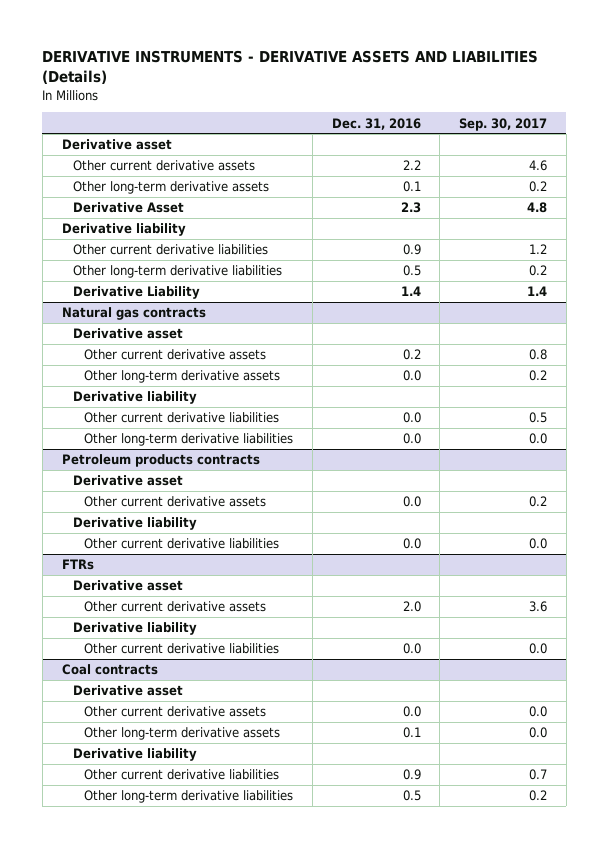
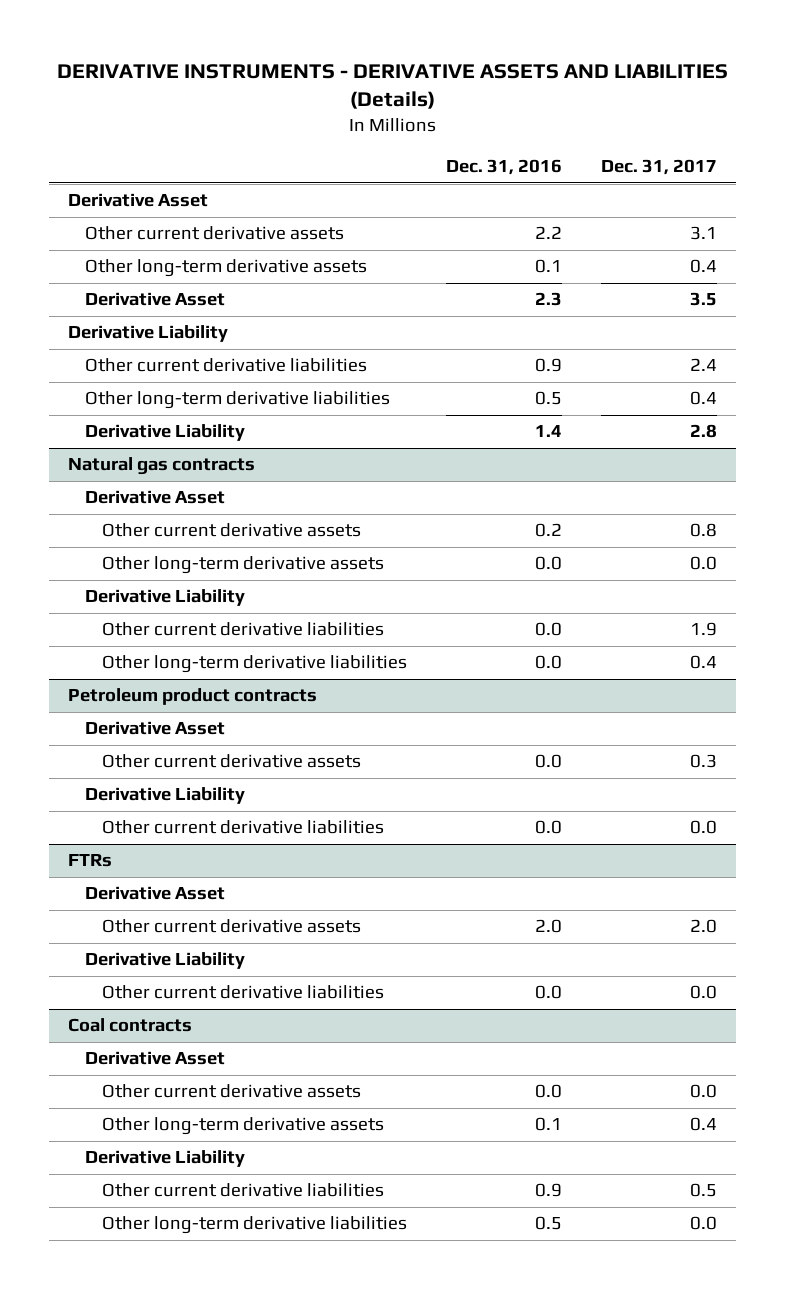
[459,117,548,131] Sep. 30, 2017 -> none
none -> [600,159,717,176] Dec. 31, 2017
[61,139,172,151] Derivative asset -> [68,193,209,208] Derivative Asset
[61,223,186,237] Derivative liability -> [68,325,229,343] Derivative Liability
[72,328,183,340] Derivative asset -> [85,490,226,505] Derivative Asset
[72,391,197,405] Derivative liability -> [85,589,246,607] Derivative Liability
[61,454,260,468] Petroleum products contracts -> [68,688,318,706] Petroleum product contracts
[72,475,183,487] Derivative asset -> [85,721,226,736] Derivative Asset
[72,517,197,531] Derivative liability -> [85,787,246,805] Derivative Liability
[72,580,183,592] Derivative asset -> [85,886,226,901] Derivative Asset
[72,622,197,636] Derivative liability -> [85,952,246,970] Derivative Liability
[72,685,183,697] Derivative asset -> [85,1051,226,1066] Derivative Asset
[72,748,197,762] Derivative liability -> [85,1150,246,1168] Derivative Liability

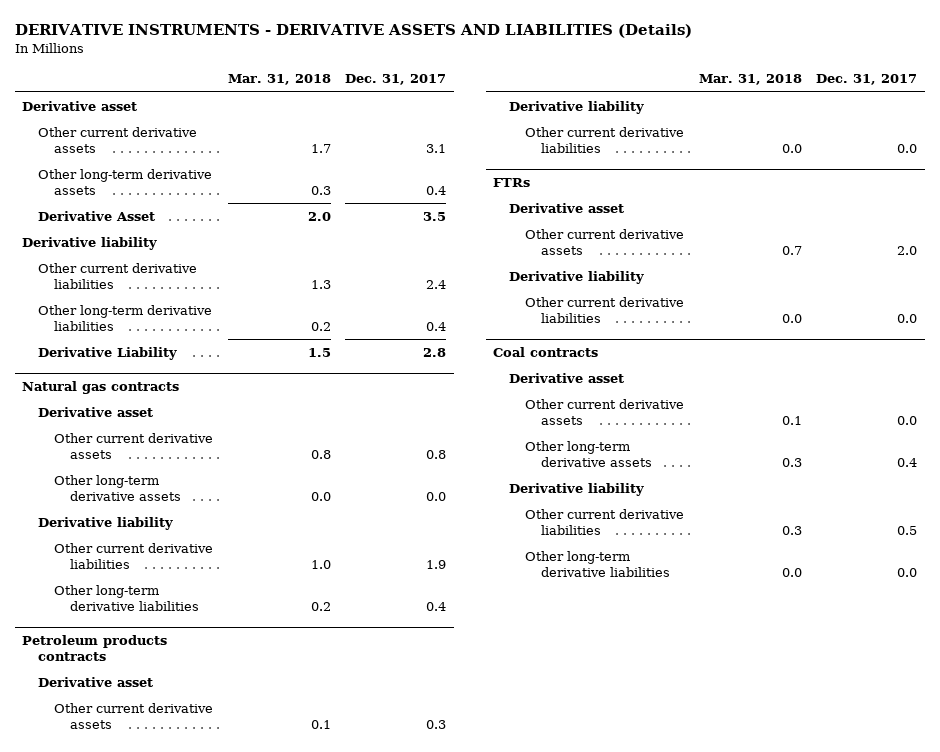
[445,159,562,176] Dec. 31, 2016 -> none
none -> [227,74,331,86] Mar. 31, 2018
[68,193,209,208] Derivative Asset -> [22,100,138,111] Derivative asset
[68,325,229,343] Derivative Liability -> [22,236,158,250] Derivative liability
[85,490,226,505] Derivative Asset -> [38,406,154,417] Derivative asset
[85,589,246,607] Derivative Liability -> [38,516,174,530] Derivative liability
[68,688,318,706] Petroleum product contracts -> [22,634,168,661] Petroleum products contracts
[85,721,226,736] Derivative Asset -> [38,676,154,687] Derivative asset
[85,787,246,805] Derivative Liability -> [509,100,645,114] Derivative liability
[85,886,226,901] Derivative Asset -> [509,202,625,213] Derivative asset
[85,952,246,970] Derivative Liability -> [509,270,645,284] Derivative liability
[85,1051,226,1066] Derivative Asset -> [509,372,625,383] Derivative asset
[85,1150,246,1168] Derivative Liability -> [509,482,645,496] Derivative liability

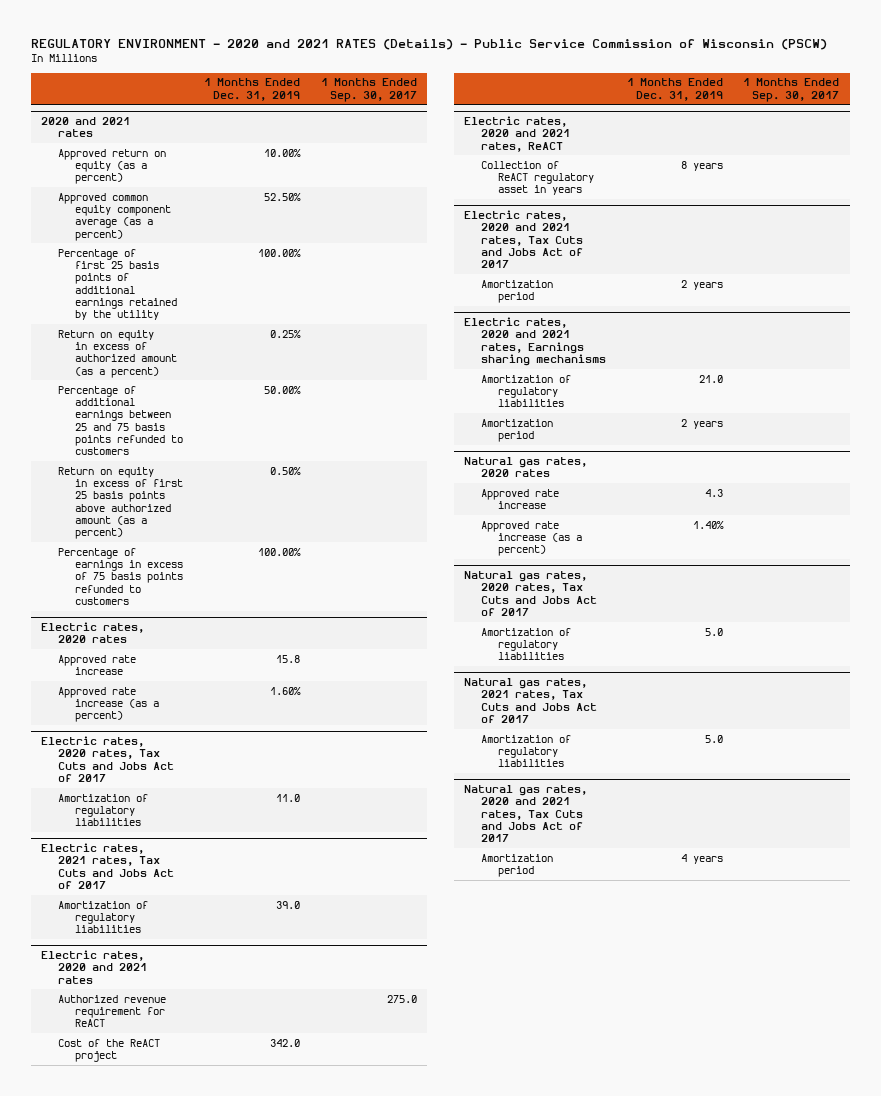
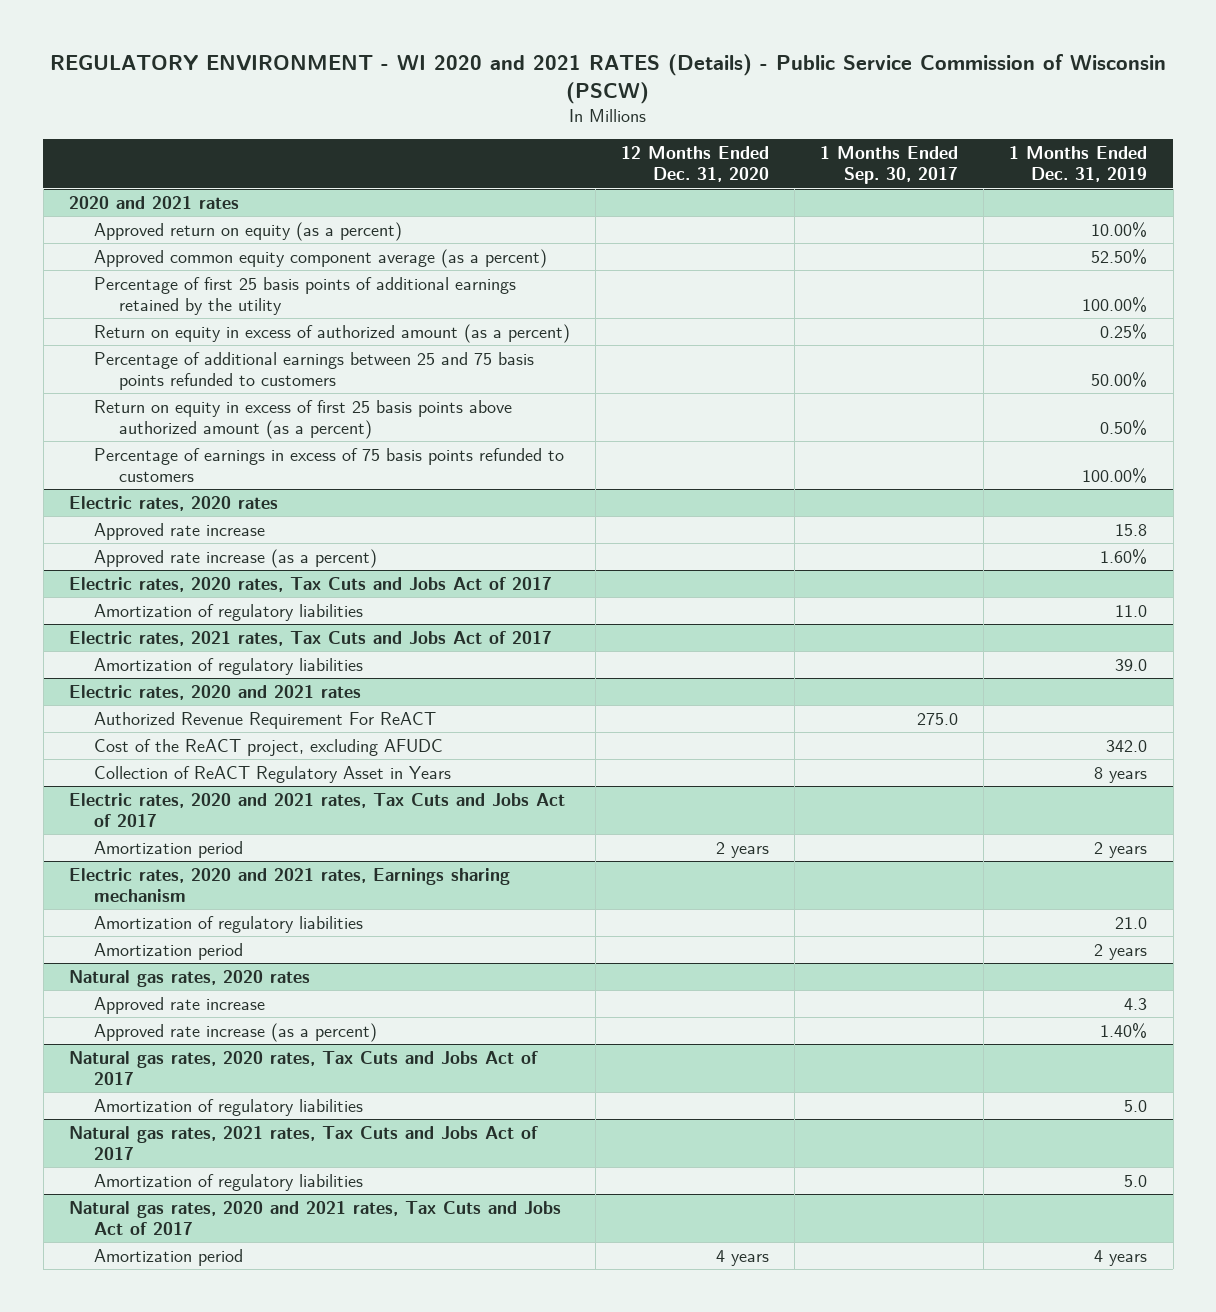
[31,38,828,50] REGULATORY ENVIRONMENT - 2020 and 2021 RATES (Details) - Public Service Commission of Wisconsin (PSCW) -> [50,54,1167,104] REGULATORY ENVIRONMENT - WI 2020 and 2021 RATES (Details) - Public Service Commission of Wisconsin (PSCW)
none -> [621,146,770,183] 12 Months Ended Dec. 31, 2020
[463,115,570,152] Electric rates, 2020 and 2021 rates, ReACT -> none
[58,994,167,1028] Authorized revenue requirement for ReACT -> [93,711,436,729] Authorized Revenue Requirement For ReACT
[58,1038,161,1063] Cost of the ReACT project -> [93,738,443,756] Cost of the ReACT project, excluding AFUDC
[480,160,594,196] Collection of ReACT regulatory asset in years -> [93,765,451,783] Collection of ReACT Regulatory Asset in Years
[463,316,606,366] Electric rates, 2020 and 2021 rates, Earnings sharing mechanisms -> [68,867,510,903] Electric rates, 2020 and 2021 rates, Earnings sharing mechanism

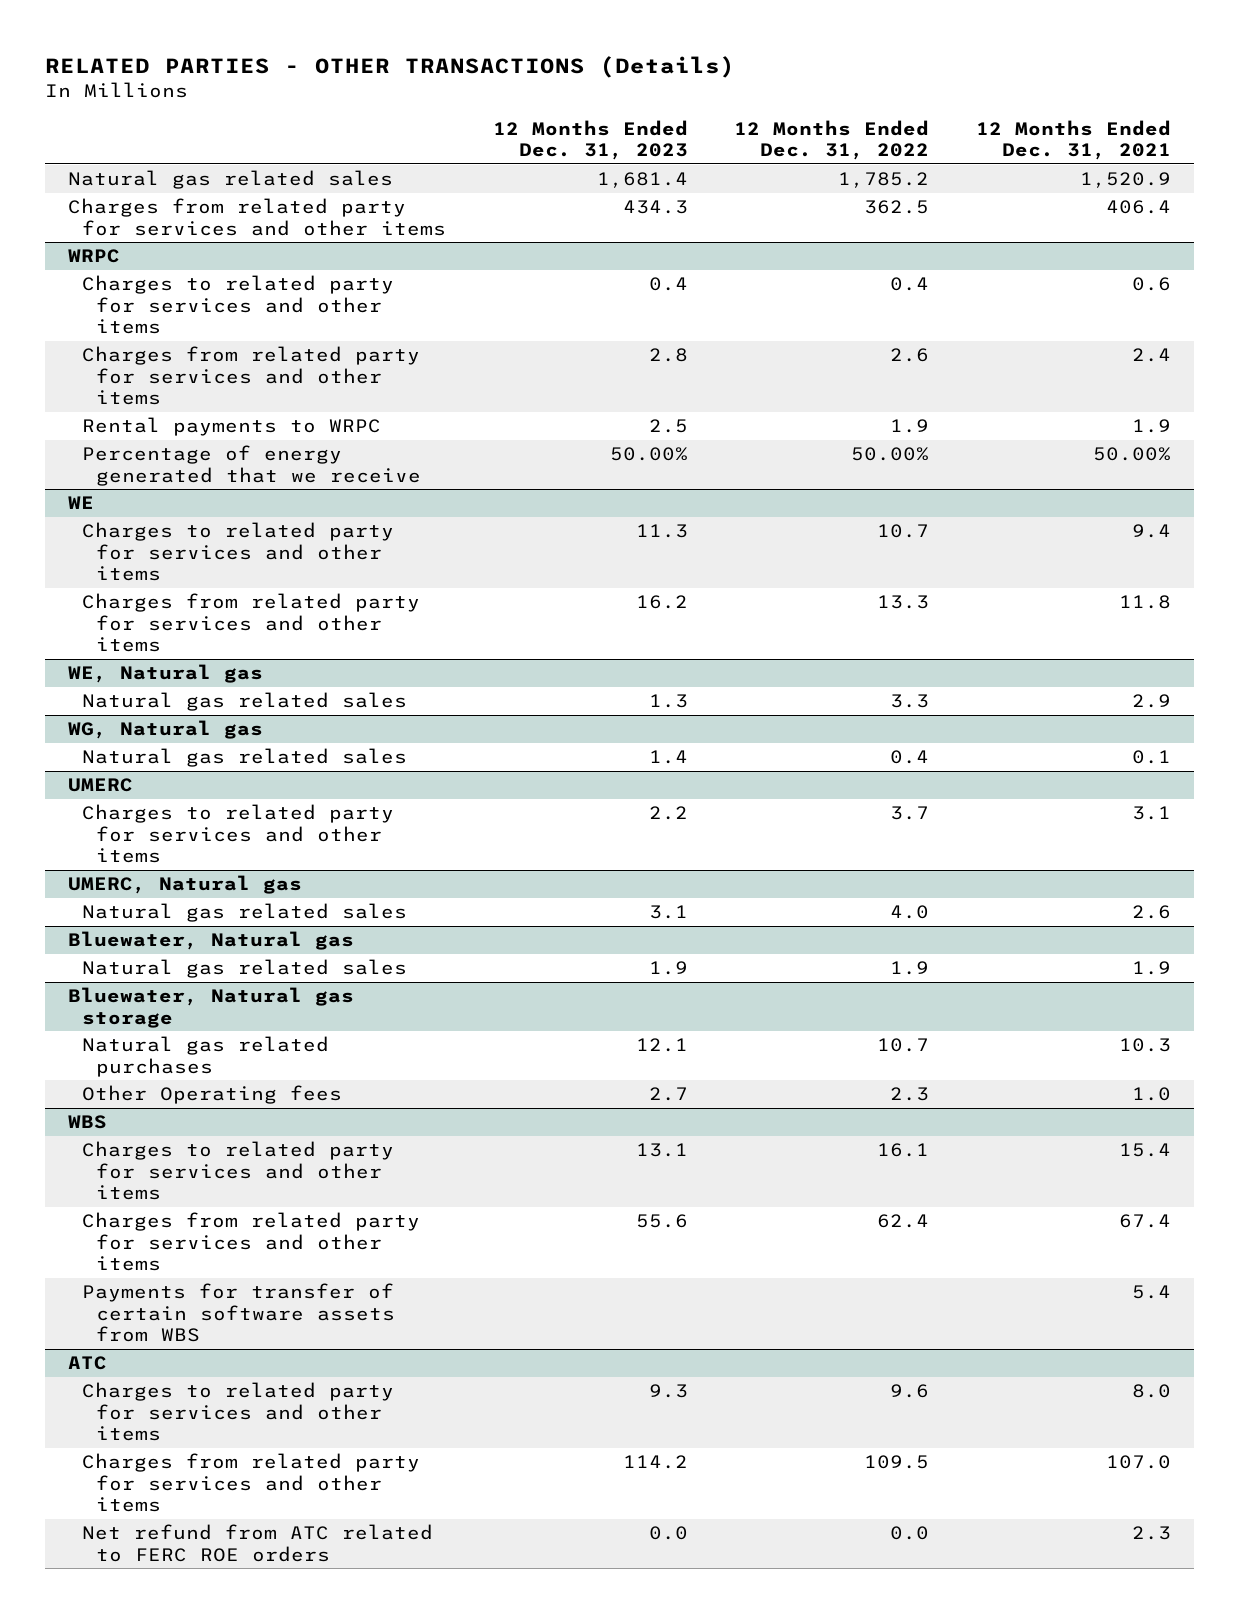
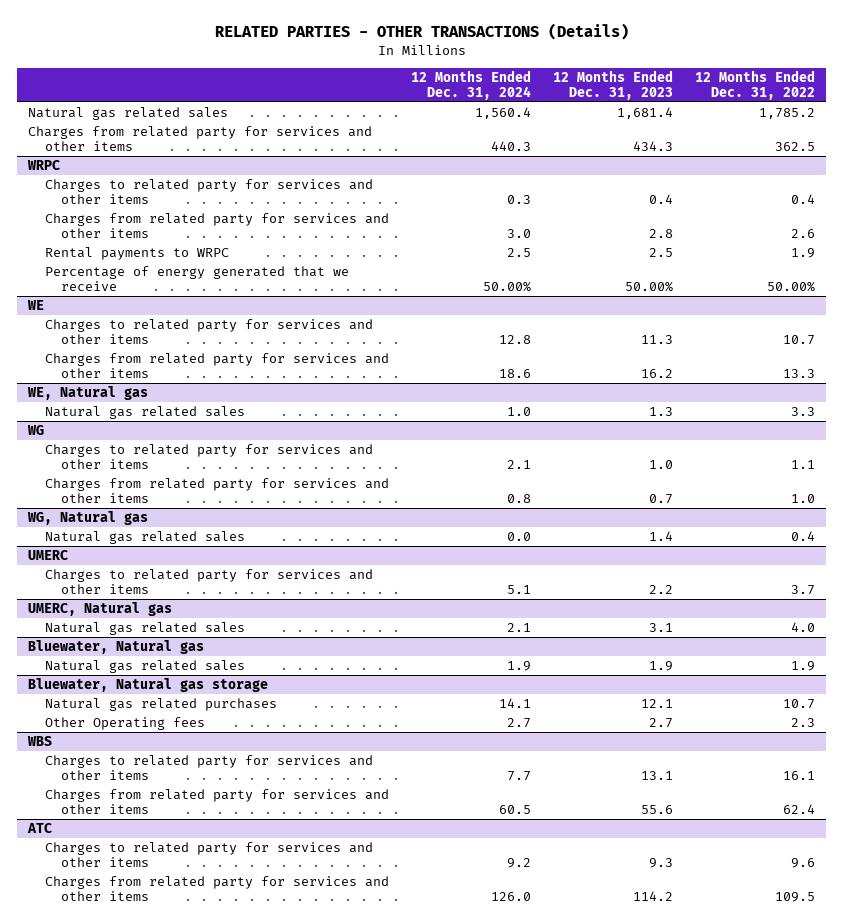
[975,119,1171,161] 12 Months Ended Dec. 31, 2021 -> none
none -> [410,69,531,100] 12 Months Ended Dec. 31, 2024
none -> [27,425,45,436] WG
none -> [44,444,373,470] Charges to related party for services and other items
none -> [44,478,389,504] Charges from related party for services and other items
[82,1283,396,1342] Payments for transfer of certain software assets from WBS -> none
[82,1524,434,1562] Net refund from ATC related to FERC ROE orders -> none

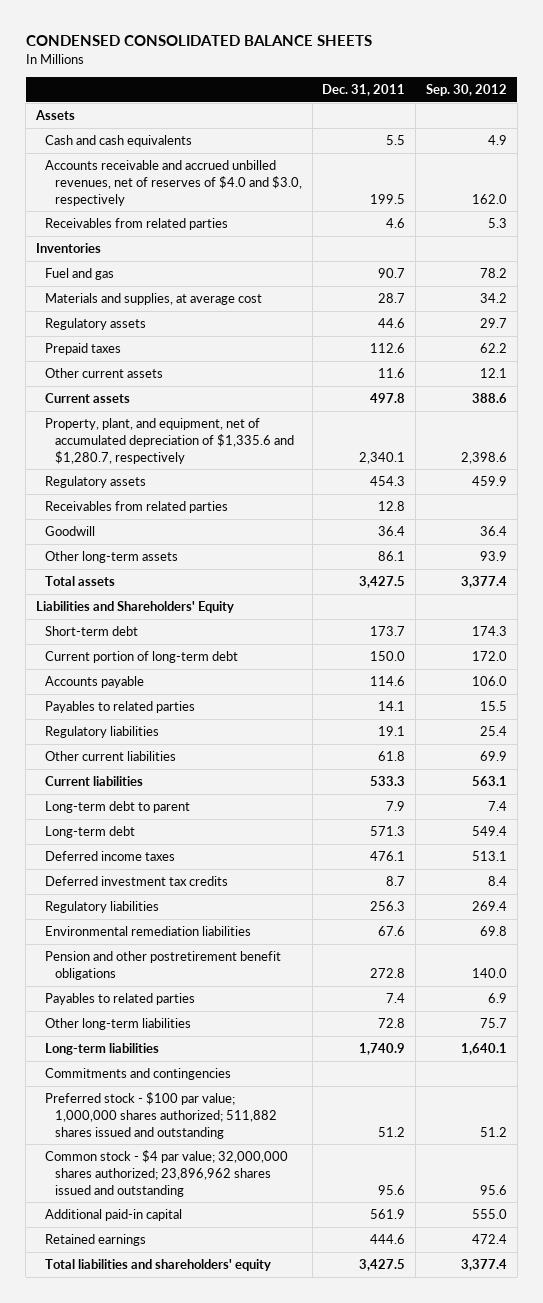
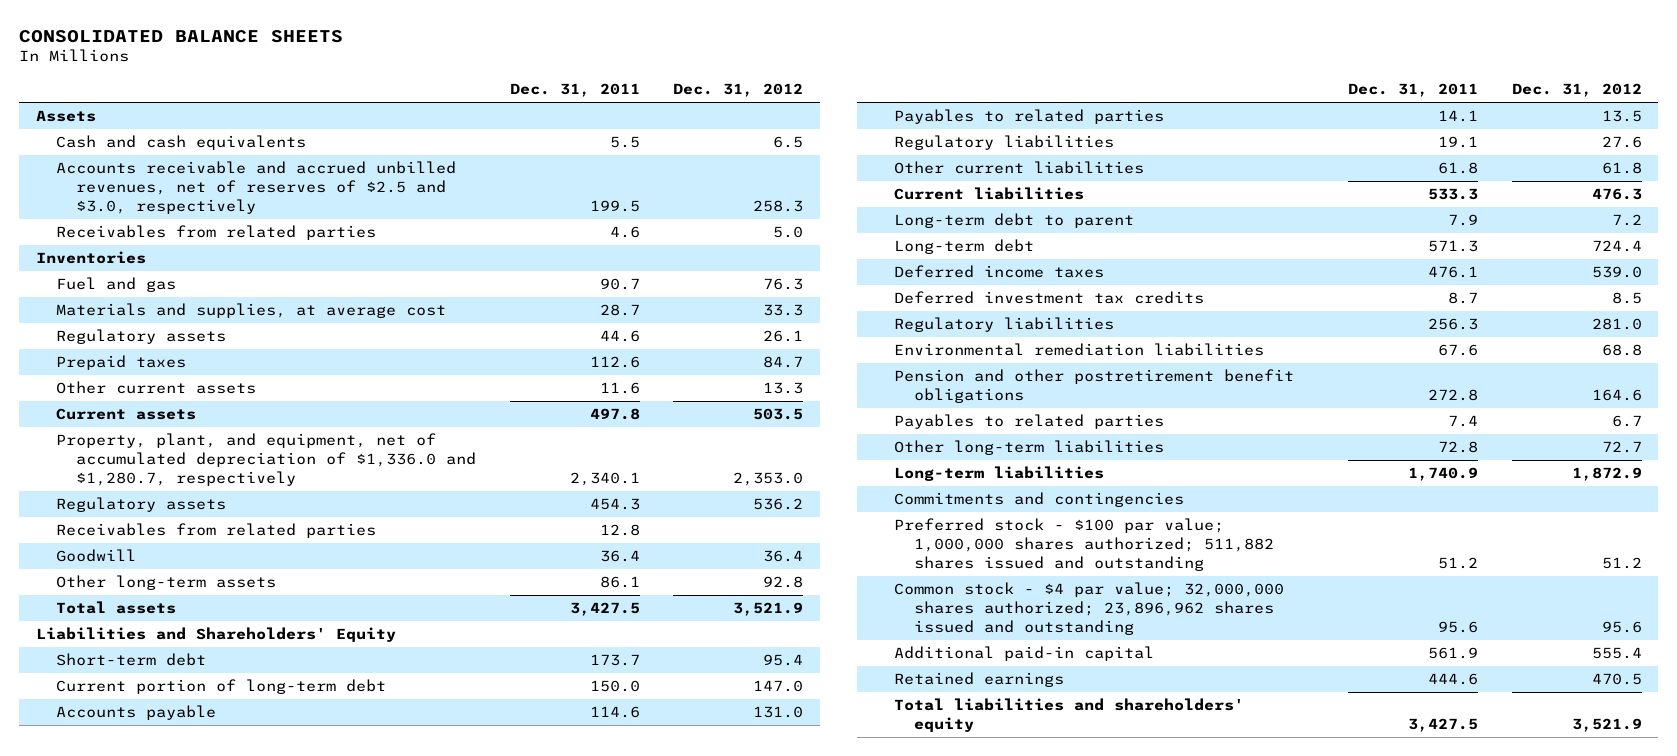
[25,35,372,47] CONDENSED CONSOLIDATED BALANCE SHEETS -> [18,29,343,43] CONSOLIDATED BALANCE SHEETS
[425,83,507,96] Sep. 30, 2012 -> none
none -> [673,83,804,98] Dec. 31, 2012
[45,160,302,206] Accounts receivable and accrued unbilled revenues, net of reserves of $4.0 and $3.0, respectively -> [55,161,456,215] Accounts receivable and accrued unbilled revenues, net of reserves of $2.5 and $3.0, respectively
[45,418,294,464] Property, plant, and equipment, net of accumulated depreciation of $1,335.6 and $1,280.7, respectively -> [55,433,476,487] Property, plant, and equipment, net of accumulated depreciation of $1,336.0 and $1,280.7, respectively

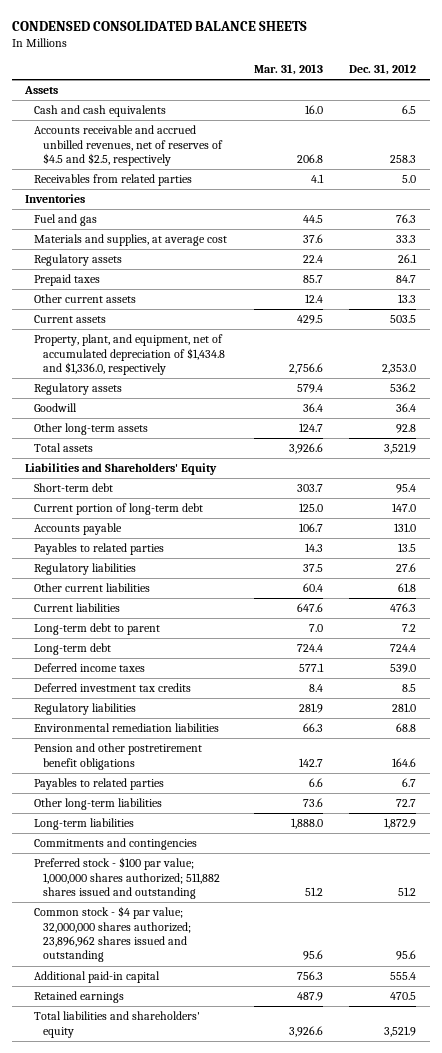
[18,29,343,43] CONSOLIDATED BALANCE SHEETS -> [12,20,308,31] CONDENSED CONSOLIDATED BALANCE SHEETS
[509,83,640,98] Dec. 31, 2011 -> none
none -> [253,63,323,75] Mar. 31, 2013
[55,161,456,215] Accounts receivable and accrued unbilled revenues, net of reserves of $2.5 and $3.0, respectively -> [34,125,224,166] Accounts receivable and accrued unbilled revenues, net of reserves of $4.5 and $2.5, respectively
[55,433,476,487] Property, plant, and equipment, net of accumulated depreciation of $1,336.0 and $1,280.7, respectively -> [34,334,226,375] Property, plant, and equipment, net of accumulated depreciation of $1,434.8 and $1,336.0, respectively
[55,523,376,539] Receivables from related parties -> none

